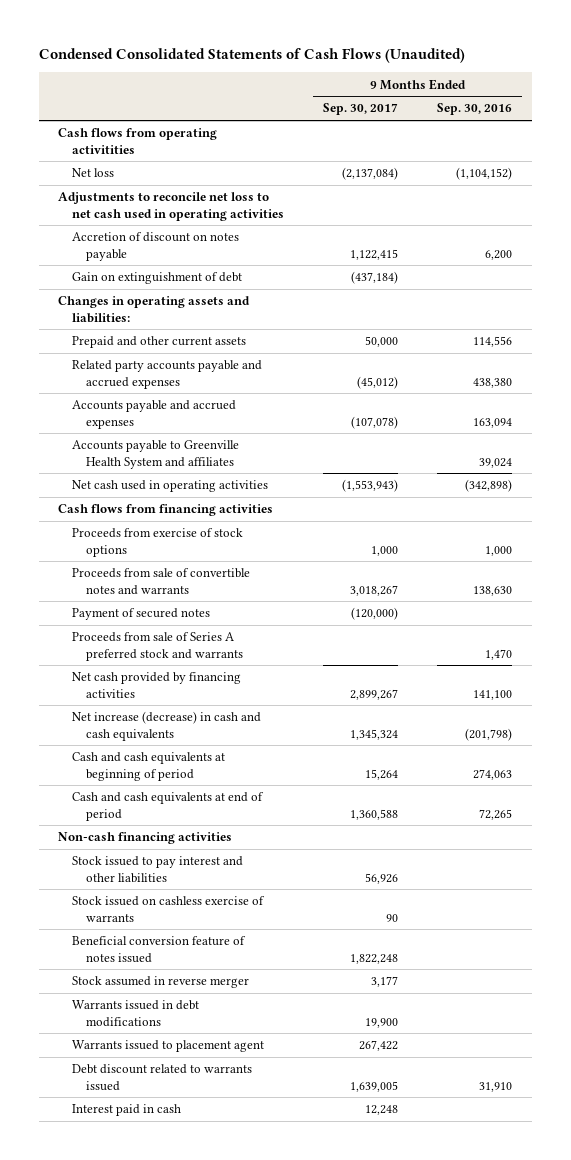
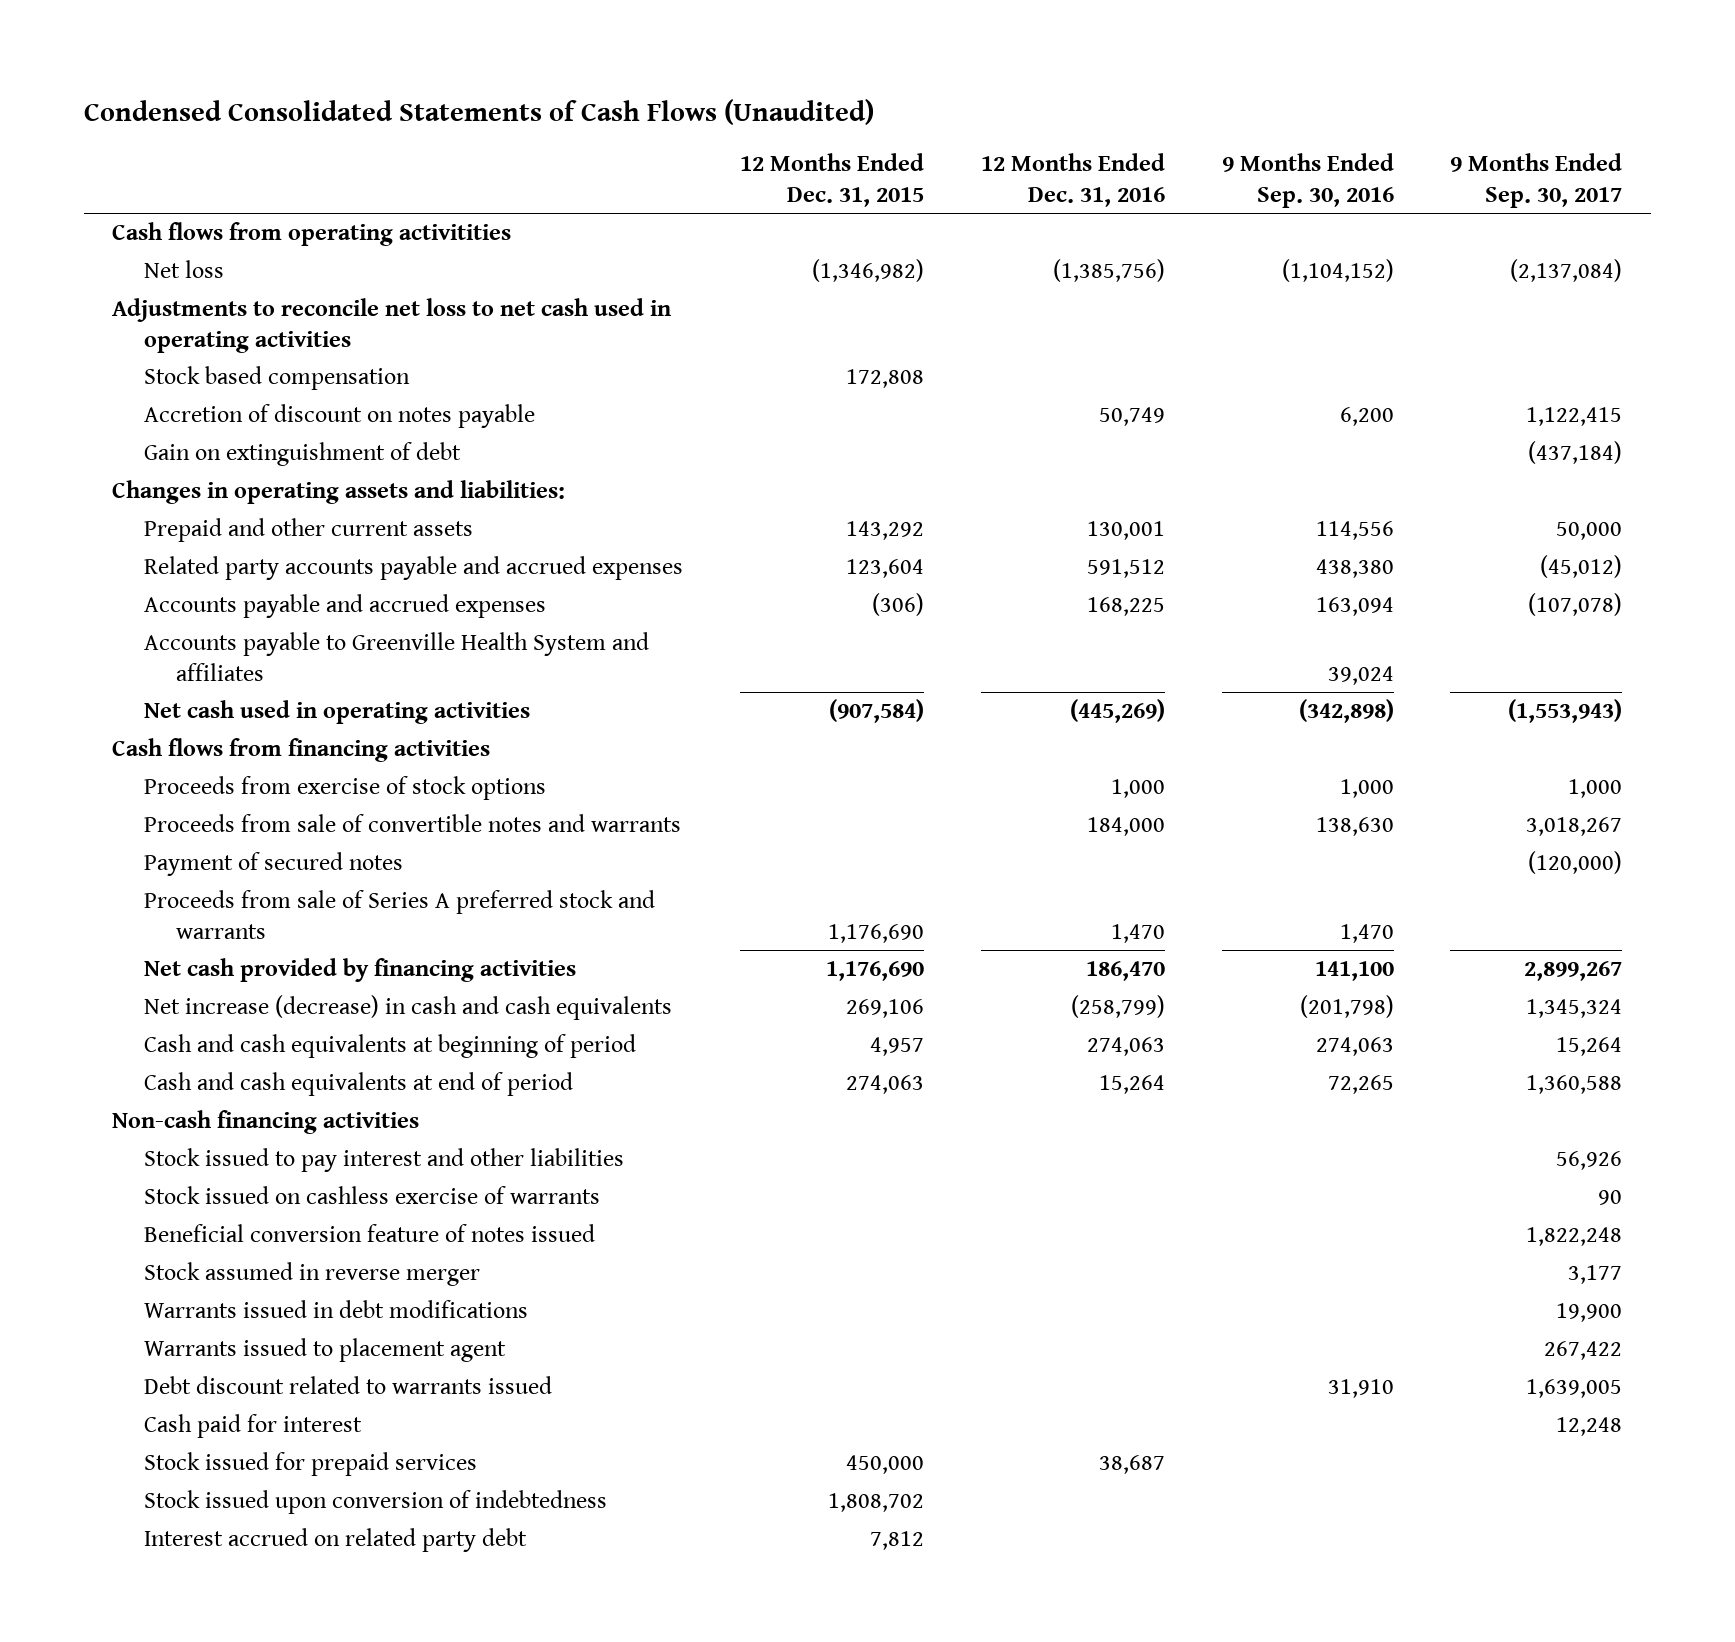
none -> [739,153,924,207] 12 Months Ended Dec. 31, 2015
none -> [980,153,1165,207] 12 Months Ended Dec. 31, 2016
none -> [144,366,411,391] Stock based compensation
[72,1104,182,1117] Interest paid in cash -> [144,1414,363,1439] Cash paid for interest
none -> [144,1452,478,1477] Stock issued for prepaid services
none -> [144,1490,608,1515] Stock issued upon conversion of indebtedness
none -> [144,1528,528,1553] Interest accrued on related party debt

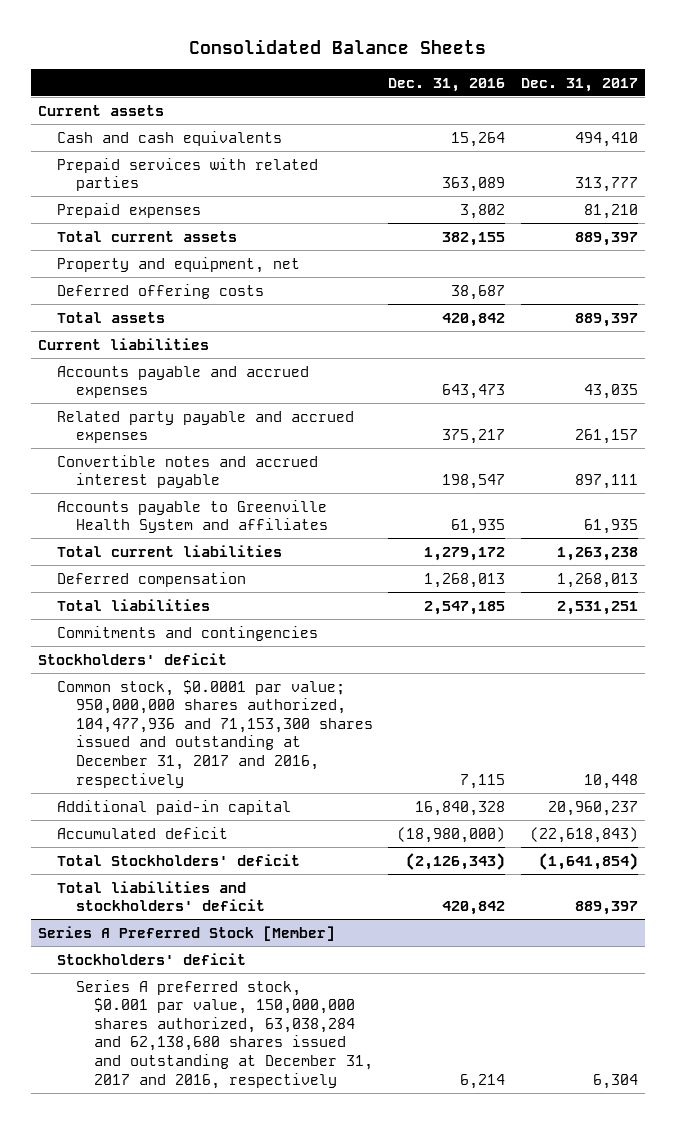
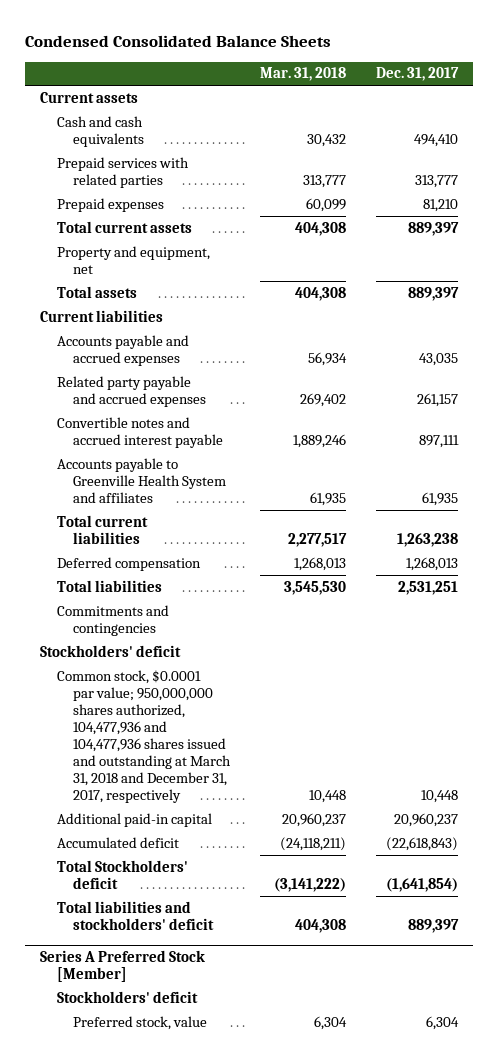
[188,39,486,55] Consolidated Balance Sheets -> [24,35,331,48] Condensed Consolidated Balance Sheets
[388,77,506,92] Dec. 31, 2016 -> none
none -> [260,67,347,82] Mar. 31, 2018
[56,283,264,299] Deferred offering costs -> none
[56,679,373,788] Common stock, $0.0001 par value; 950,000,000 shares authorized, 104,477,936 and 71,153,300 shares issued and outstanding at December 31, 2017 and 2016, respectively -> [56,669,232,803] Common stock, $0.0001 par value; 950,000,000 shares authorized, 104,477,936 and 104,477,936 shares issued and outstanding at March 31, 2018 and December 31, 2017, respectively
[75,979,374,1089] Series A preferred stock, $0.001 par value, 150,000,000 shares authorized, 63,038,284 and 62,138,680 shares issued and outstanding at December 31, 2017 and 2016, respectively -> [73,1015,208,1030] Preferred stock, value

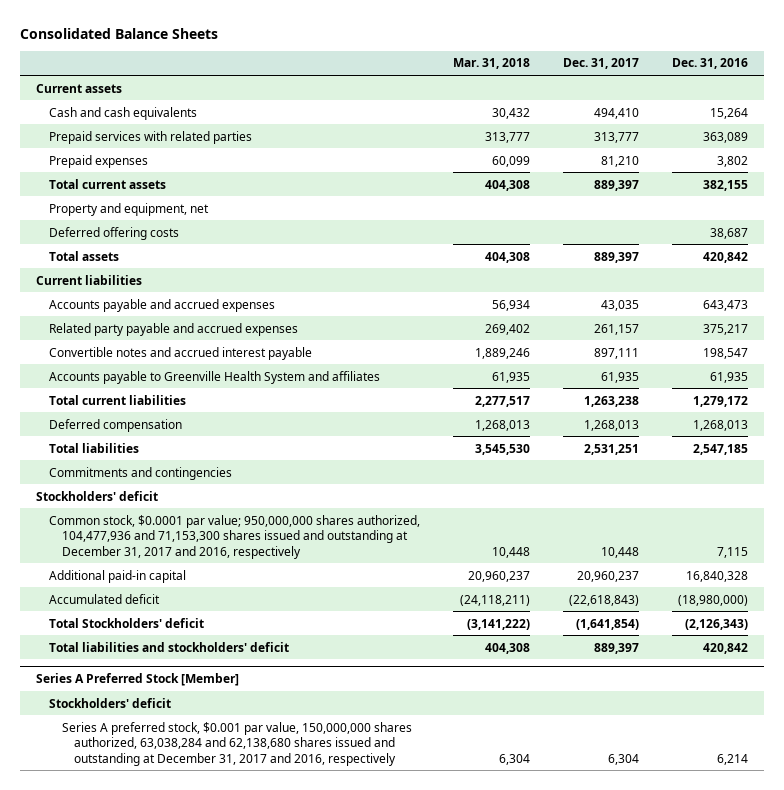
[24,35,331,48] Condensed Consolidated Balance Sheets -> [19,27,218,39] Consolidated Balance Sheets
none -> [671,58,748,70] Dec. 31, 2016
none -> [48,226,179,240] Deferred offering costs
[56,669,232,803] Common stock, $0.0001 par value; 950,000,000 shares authorized, 104,477,936 and 104,477,936 shares issued and outstanding at March 31, 2018 and December 31, 2017, respectively -> [48,514,420,559] Common stock, $0.0001 par value; 950,000,000 shares authorized, 104,477,936 and 71,153,300 shares issued and outstanding at December 31, 2017 and 2016, respectively
[73,1015,208,1030] Preferred stock, value -> [61,721,412,766] Series A preferred stock, $0.001 par value, 150,000,000 shares authorized, 63,038,284 and 62,138,680 shares issued and outstanding at December 31, 2017 and 2016, respectively

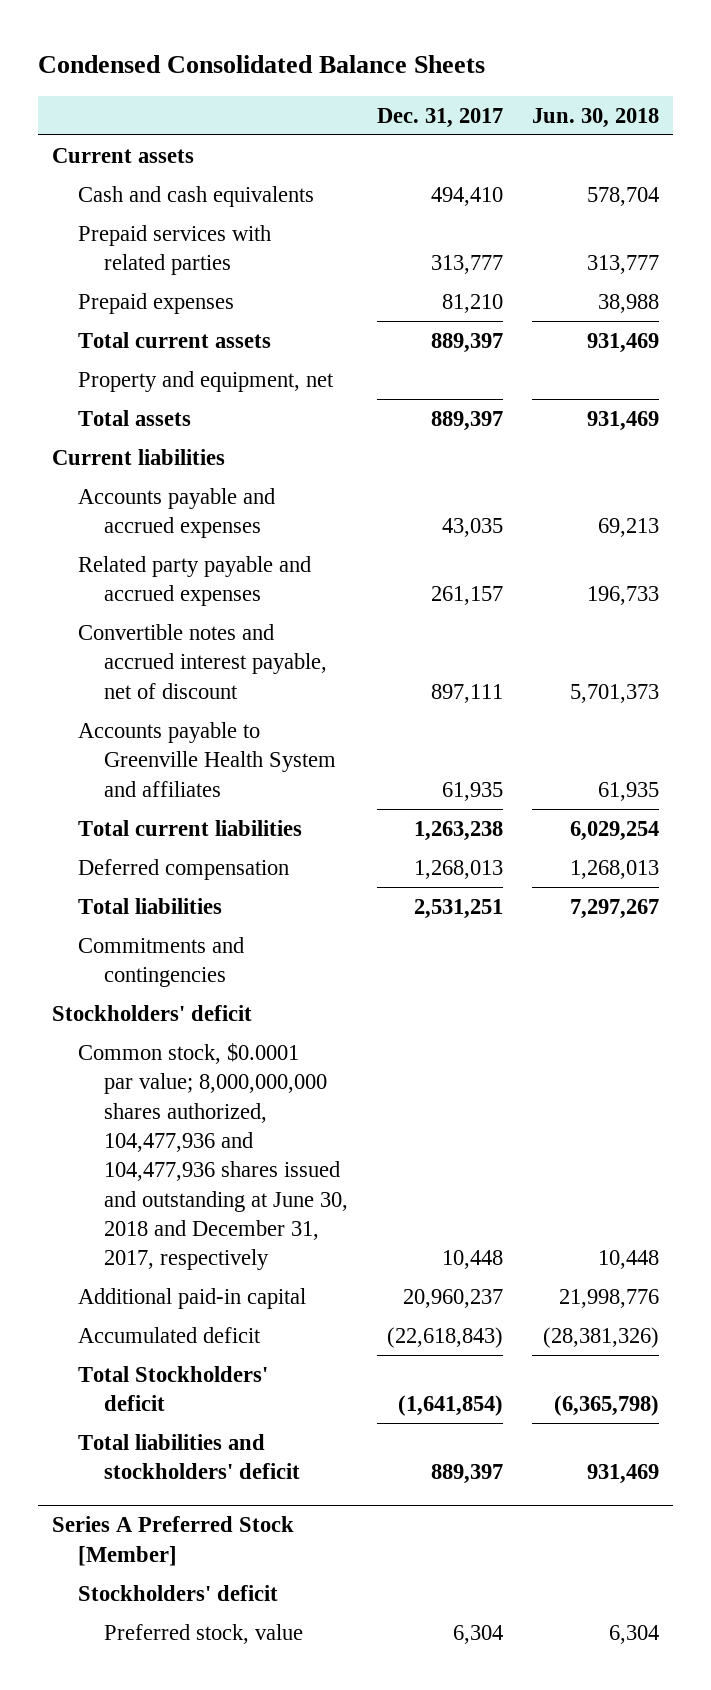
[19,27,218,39] Consolidated Balance Sheets -> [38,55,486,74] Condensed Consolidated Balance Sheets
[452,58,530,70] Mar. 31, 2018 -> none
[671,58,748,70] Dec. 31, 2016 -> none
none -> [531,107,659,128] Jun. 30, 2018
[48,226,179,240] Deferred offering costs -> none
[48,346,312,360] Convertible notes and accrued interest payable -> [78,623,328,699] Convertible notes and accrued interest payable, net of discount
[48,514,420,559] Common stock, $0.0001 par value; 950,000,000 shares authorized, 104,477,936 and 71,153,300 shares issued and outstanding at December 31, 2017 and 2016, respectively -> [78,1042,349,1271] Common stock, $0.0001 par value; 8,000,000,000 shares authorized, 104,477,936 and 104,477,936 shares issued and outstanding at June 30, 2018 and December 31, 2017, respectively
[61,721,412,766] Series A preferred stock, $0.001 par value, 150,000,000 shares authorized, 63,038,284 and 62,138,680 shares issued and outstanding at December 31, 2017 and 2016, respectively -> [104,1623,304,1644] Preferred stock, value

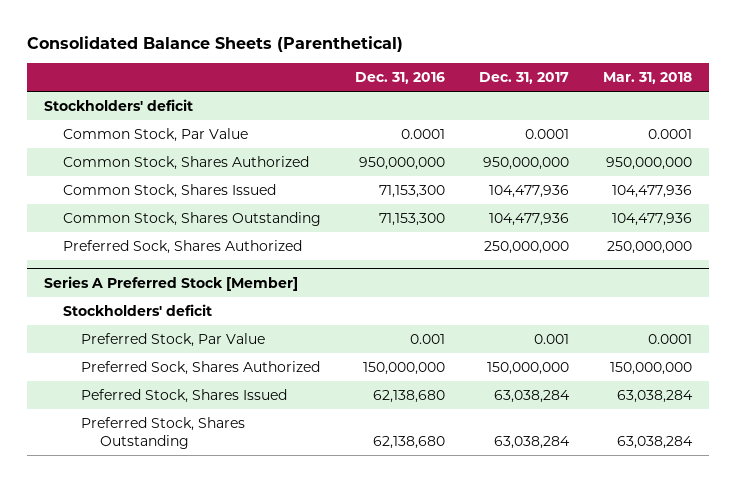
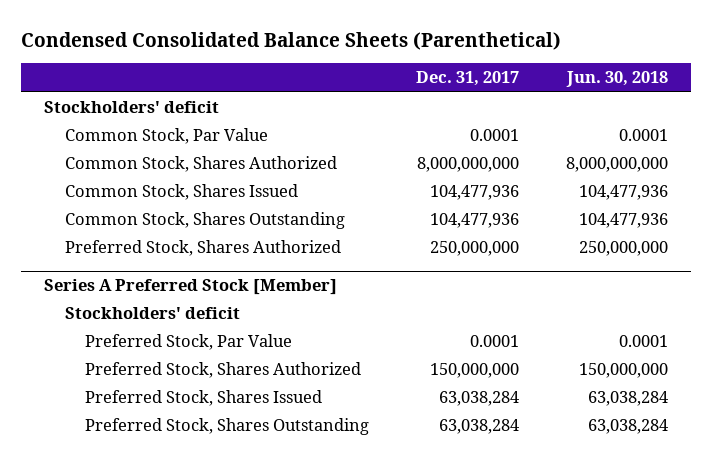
[27,35,404,52] Consolidated Balance Sheets (Parenthetical) -> [20,31,561,50] Condensed Consolidated Balance Sheets (Parenthetical)
[354,71,445,84] Dec. 31, 2016 -> none
[603,71,693,84] Mar. 31, 2018 -> none
none -> [566,71,669,88] Jun. 30, 2018
[483,156,570,170] 950,000,000 -> [417,157,520,173] 8,000,000,000
[62,239,302,254] Preferred Sock, Shares Authorized -> [64,240,341,257] Preferred Stock, Shares Authorized
[534,333,570,344] 0.001 -> [470,335,520,348] 0.0001
[81,360,321,375] Preferred Sock, Shares Authorized -> [85,362,362,379] Preferred Stock, Shares Authorized
[81,388,288,403] Peferred Stock, Shares Issued -> [85,390,323,407] Preferred Stock, Shares Issued

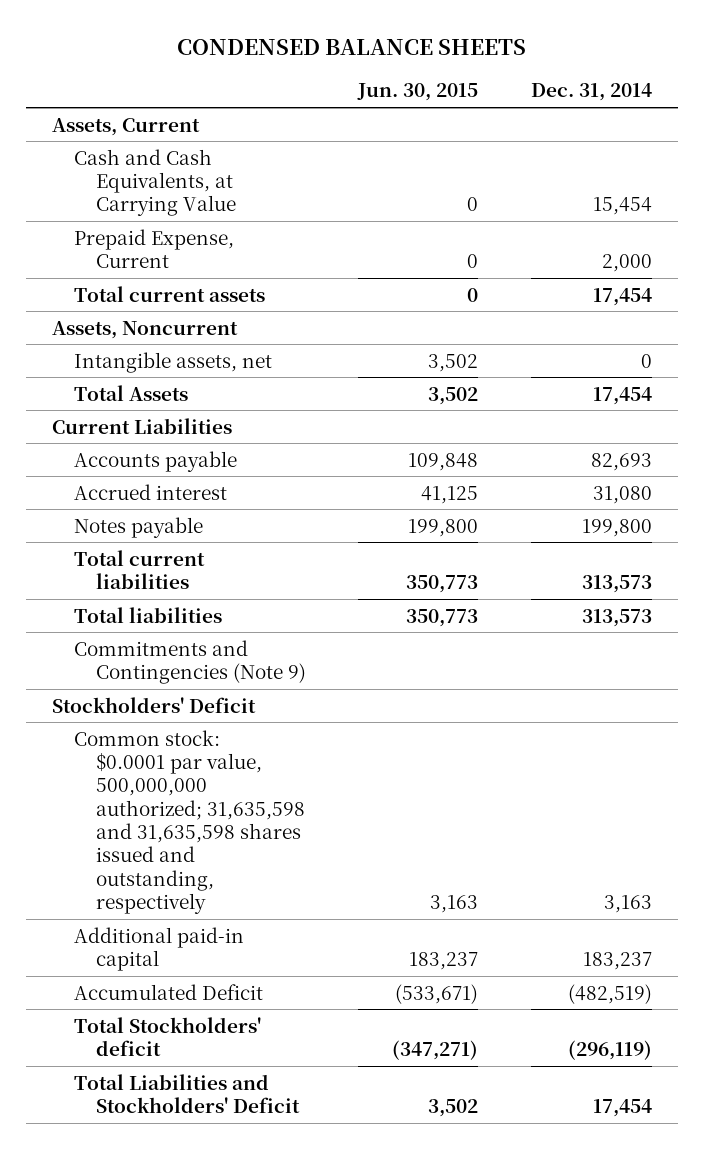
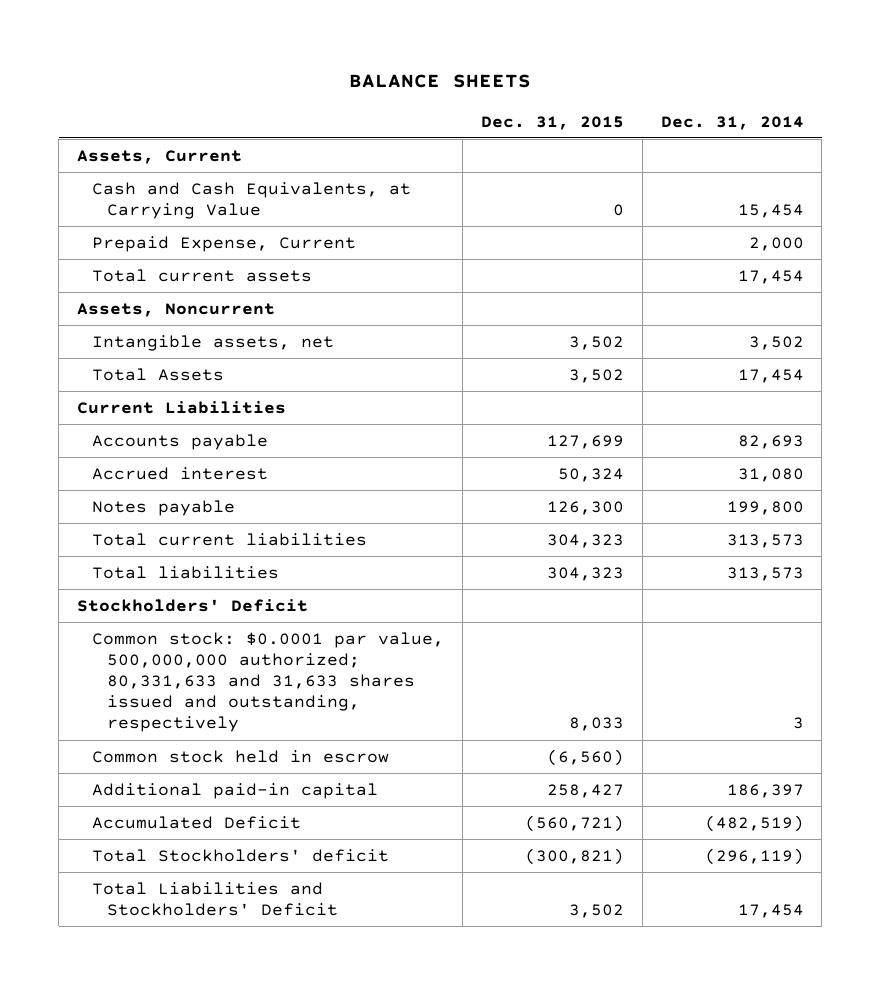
[176,38,526,55] CONDENSED BALANCE SHEETS -> [349,73,532,88] BALANCE SHEETS
[357,83,479,102] Jun. 30, 2015 -> none
none -> [480,115,624,130] Dec. 31, 2015
[641,353,653,368] 0 -> [748,335,804,350] 3,502
[73,639,306,684] Commitments and Contingencies (Note 9) -> none
[73,729,305,915] Common stock: $0.0001 par value, 500,000,000 authorized; 31,635,598 and 31,635,598 shares issued and outstanding, respectively -> [92,631,445,733] Common stock: $0.0001 par value, 500,000,000 authorized; 80,331,633 and 31,633 shares issued and outstanding, respectively
[604,895,653,914] 3,163 -> [792,717,804,730] 3
none -> [92,749,390,763] Common stock held in escrow
[583,951,653,970] 183,237 -> [726,783,804,798] 186,397

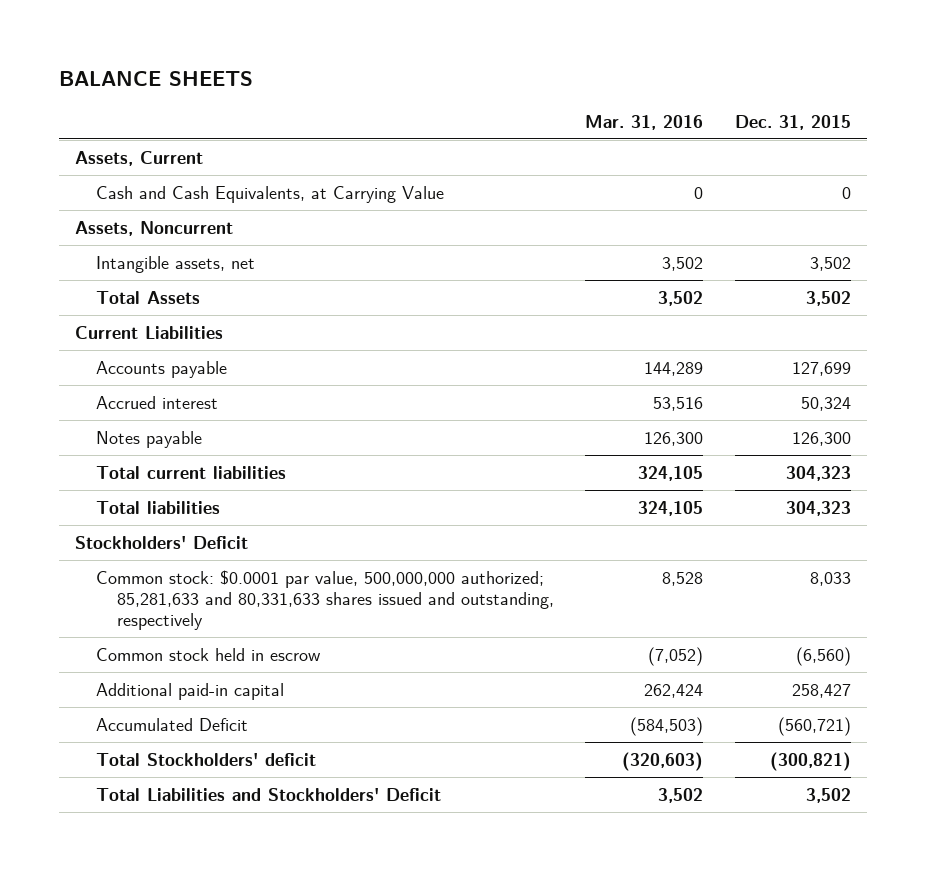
[660,115,804,130] Dec. 31, 2014 -> none
none -> [585,114,704,130] Mar. 31, 2016
[92,235,357,252] Prepaid Expense, Current -> none
[92,268,313,282] Total current assets -> none
[92,631,445,733] Common stock: $0.0001 par value, 500,000,000 authorized; 80,331,633 and 31,633 shares issued and outstanding, respectively -> [95,569,554,630] Common stock: $0.0001 par value, 500,000,000 authorized; 85,281,633 and 80,331,633 shares issued and outstanding, respectively

